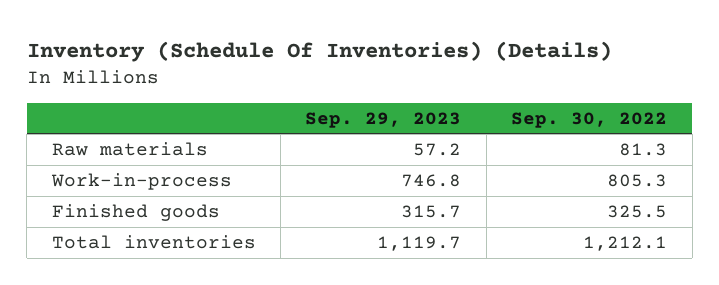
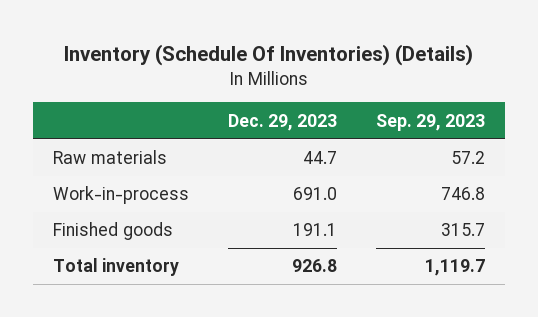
[511,111,668,128] Sep. 30, 2022 -> none
none -> [227,113,337,131] Dec. 29, 2023
[51,234,256,249] Total inventories -> [52,258,179,277] Total inventory

